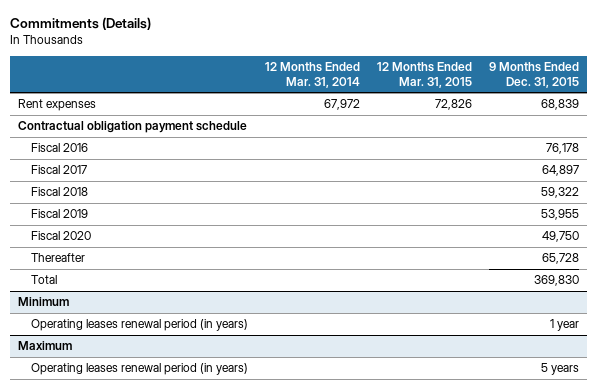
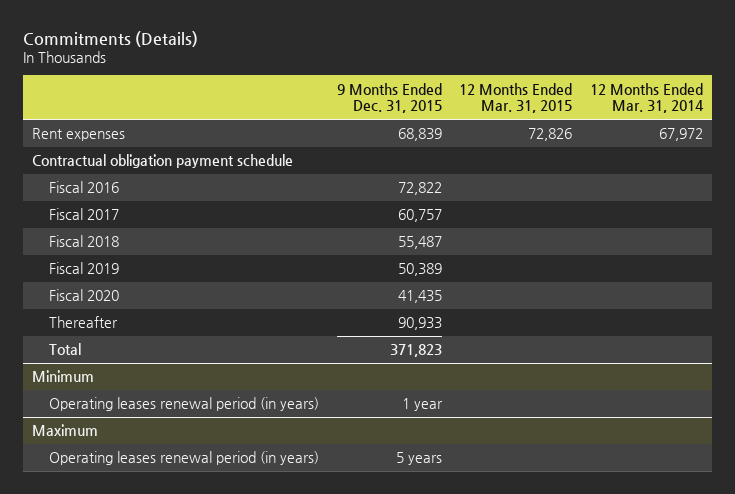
[545,143,579,155] 76,178 -> [397,182,442,196] 72,822
[541,165,579,177] 64,897 -> [397,209,442,223] 60,757
[540,187,579,199] 59,322 -> [397,236,442,250] 55,487
[540,209,579,221] 53,955 -> [397,263,442,277] 50,389
[541,231,579,243] 49,750 -> [397,290,442,304] 41,435
[541,253,579,265] 65,728 -> [397,317,442,331] 90,933
[533,275,579,287] 369,830 -> [389,344,442,358] 371,823

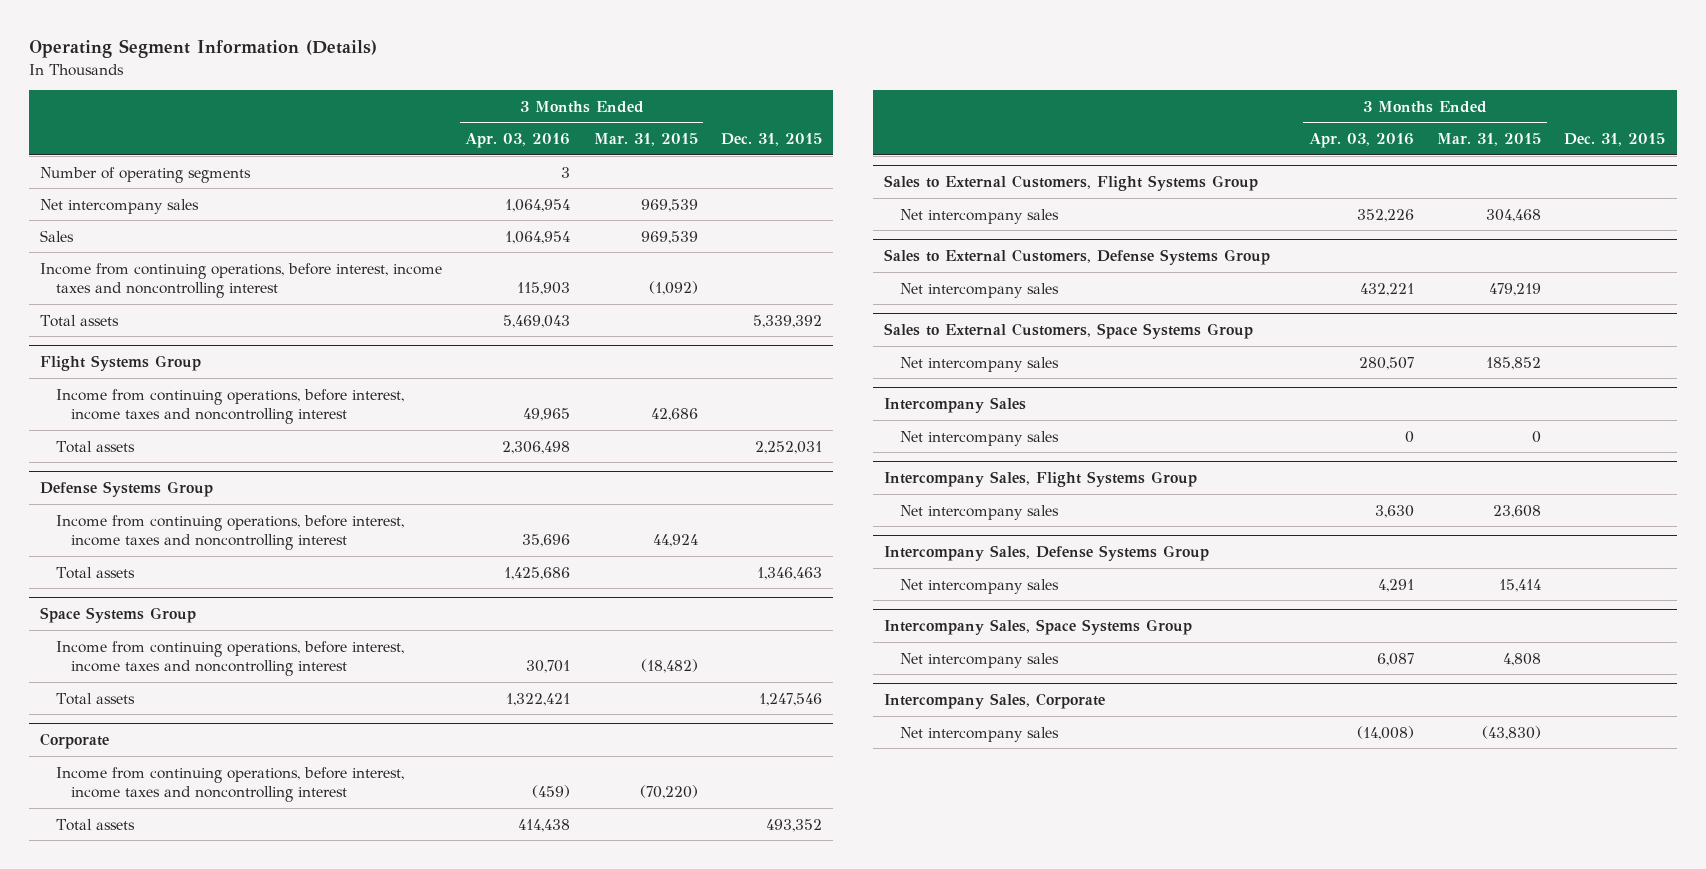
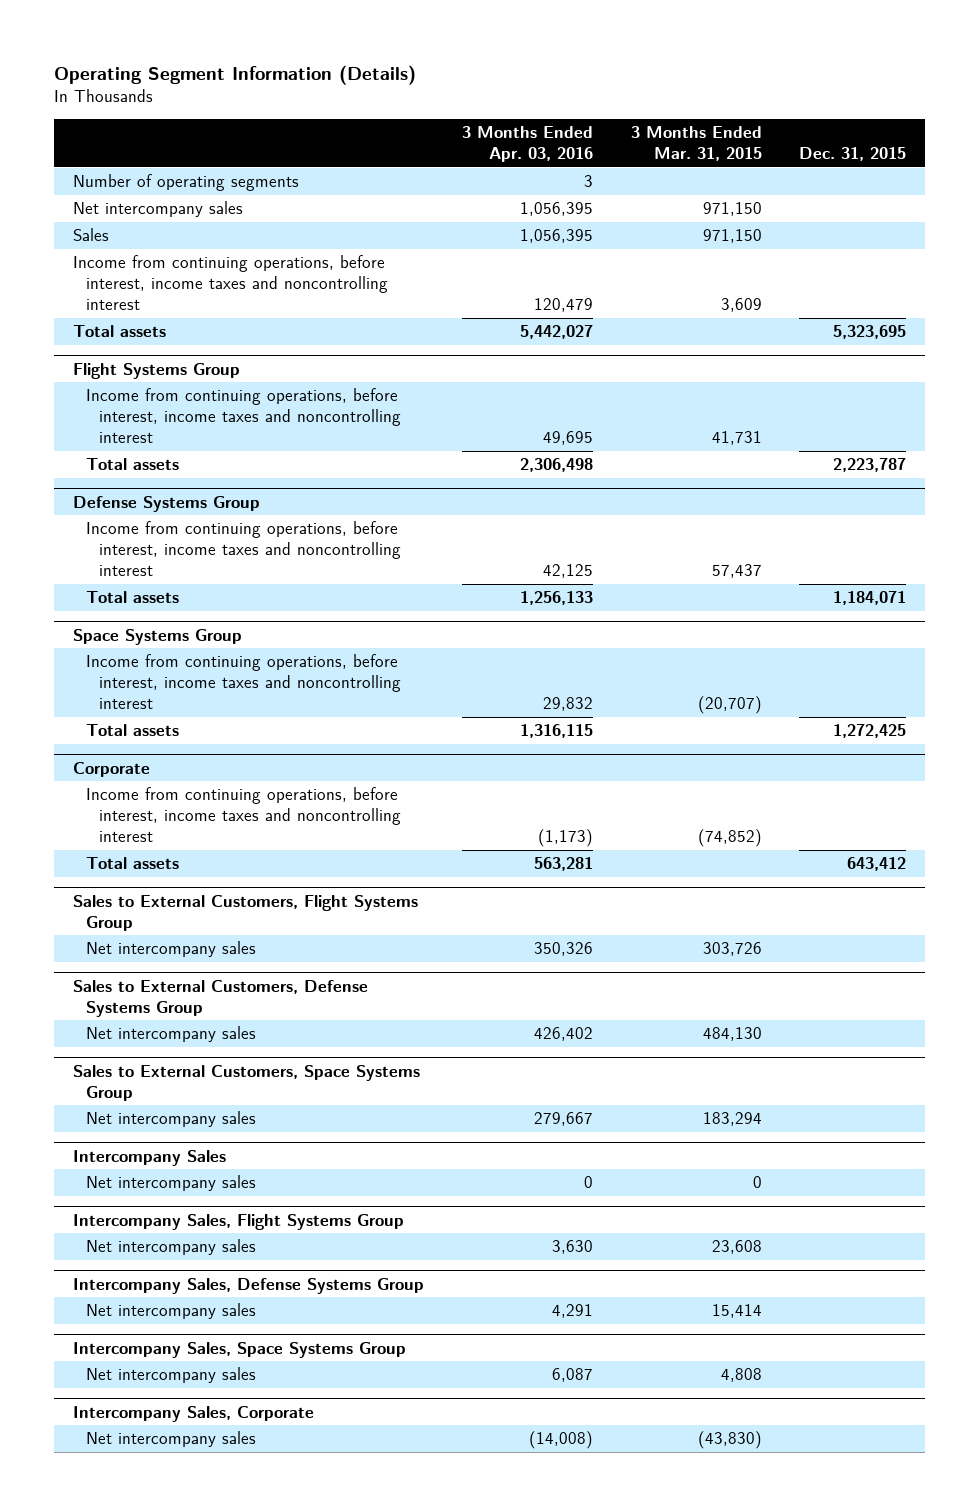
[505,198,571,212] 1,064,954 -> [519,202,593,217] 1,056,395
[640,198,698,212] 969,539 -> [702,202,762,217] 971,150
[505,230,571,244] 1,064,954 -> [519,229,593,244] 1,056,395
[640,230,698,244] 969,539 -> [702,229,762,244] 971,150
[517,282,571,296] 115,903 -> [533,297,593,312] 120,479
[648,281,698,296] (1,092) -> [720,297,762,312] 3,609
[503,314,571,328] 5,469,043 -> [519,325,593,340] 5,442,027
[752,314,822,328] 5,339,392 -> [833,325,907,340] 5,323,695
[523,408,571,422] 49,965 -> [542,430,593,445] 49,695
[650,408,698,422] 42,686 -> [711,430,762,445] 41,731
[754,440,822,454] 2,252,031 -> [833,458,907,473] 2,223,787
[522,534,571,548] 35,696 -> [542,563,593,578] 42,125
[652,534,698,548] 44,924 -> [711,563,762,578] 57,437
[504,566,571,580] 1,425,686 -> [519,591,593,606] 1,256,133
[756,566,822,580] 1,346,463 -> [833,591,907,606] 1,184,071
[526,660,571,674] 30,701 -> [542,696,593,711] 29,832
[640,659,698,674] (18,482) -> [697,695,762,714] (20,707)
[506,692,571,706] 1,322,421 -> [519,724,593,739] 1,316,115
[758,692,822,706] 1,247,546 -> [833,724,907,739] 1,272,425
[532,785,571,799] (459) -> [537,828,593,847] (1,173)
[639,785,698,800] (70,220) -> [697,828,762,847] (74,852)
[518,818,571,832] 414,438 -> [533,857,593,872] 563,281
[765,818,822,832] 493,352 -> [847,857,907,872] 643,412
[1357,208,1415,222] 352,226 -> [533,942,593,957] 350,326
[1486,208,1542,222] 304,468 -> [702,942,762,957] 303,726
[1360,282,1415,296] 432,221 -> [533,1027,593,1042] 426,402
[1489,282,1542,296] 479,219 -> [702,1027,762,1042] 484,130
[1359,356,1415,370] 280,507 -> [533,1112,593,1127] 279,667
[1486,356,1542,370] 185,852 -> [702,1112,762,1127] 183,294

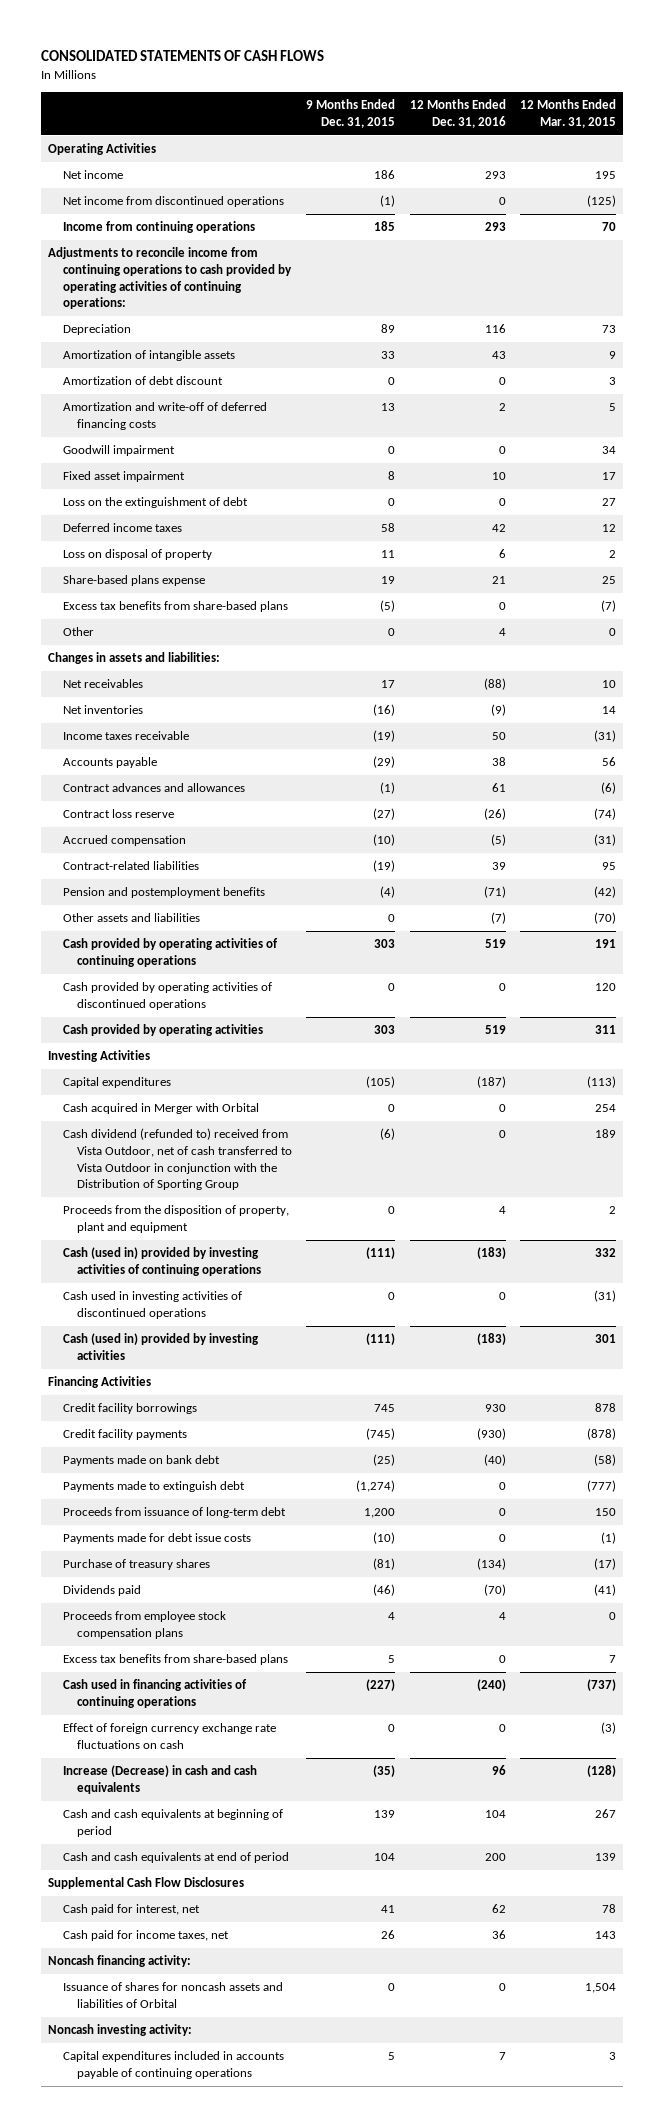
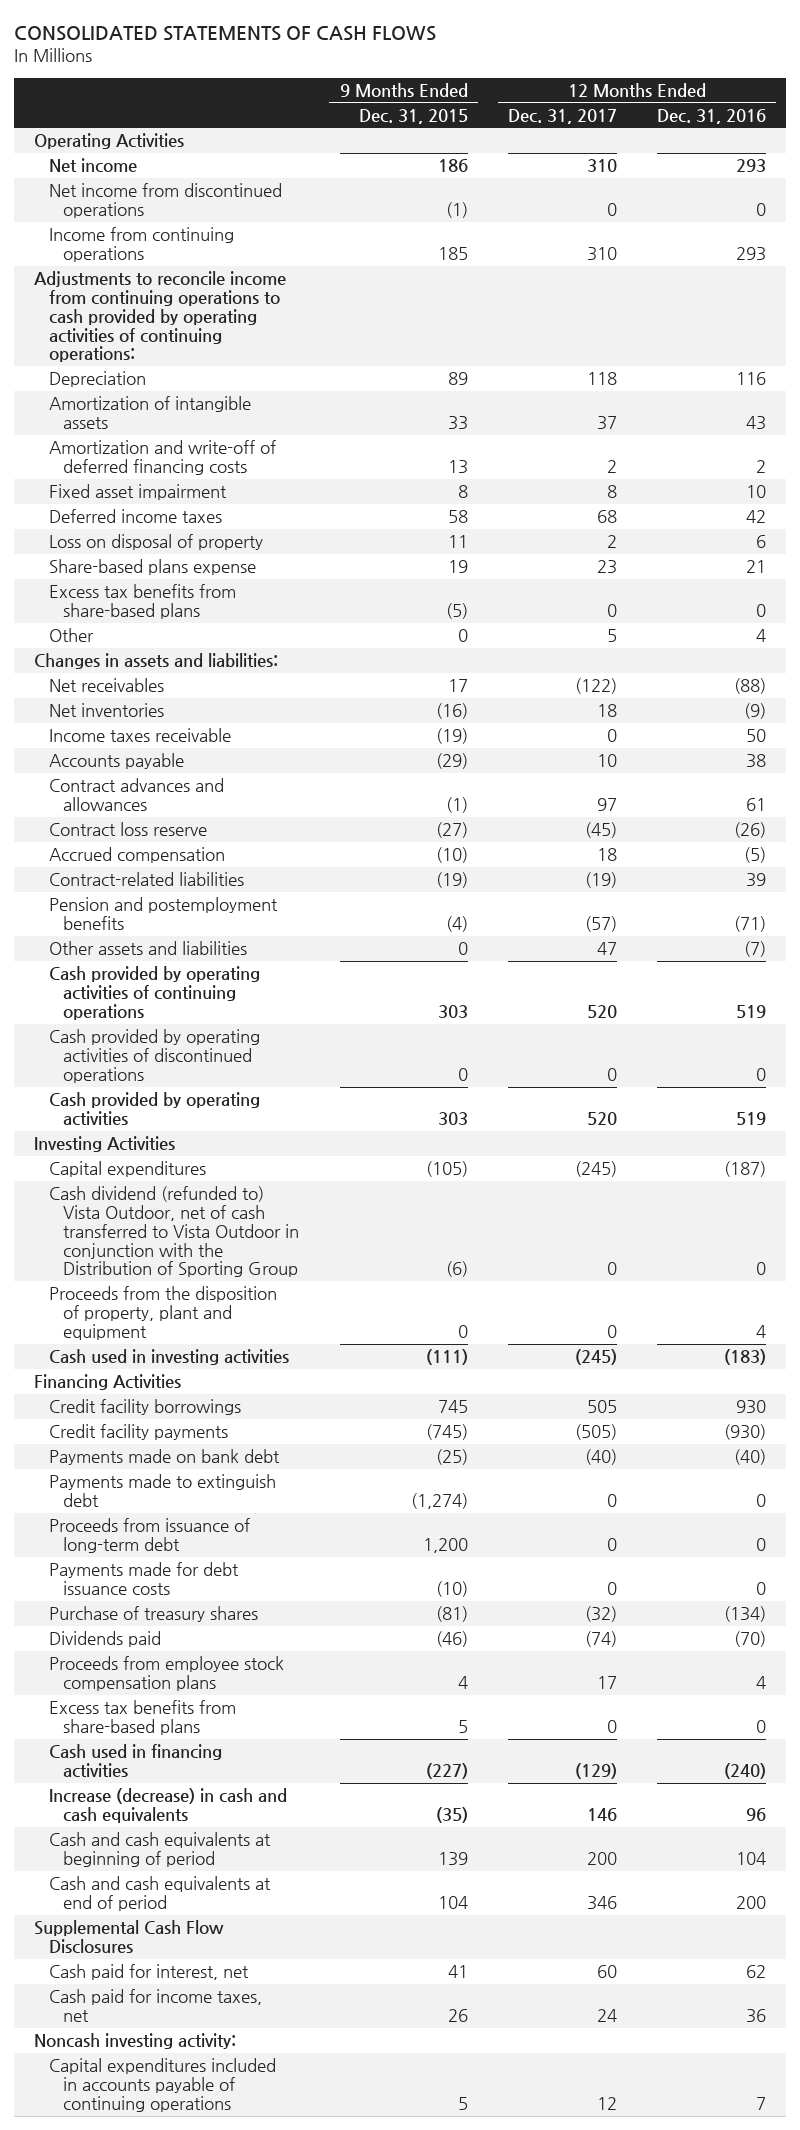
[519,99,616,128] 12 Months Ended Mar. 31, 2015 -> none
none -> [507,108,617,124] Dec. 31, 2017
[62,376,223,386] Amortization of debt discount -> none
[62,445,175,457] Goodwill impairment -> none
[62,497,248,509] Loss on the extinguishment of debt -> none
[62,1103,259,1115] Cash acquired in Merger with Orbital -> none
[62,1128,293,1191] Cash dividend (refunded to) received from Vista Outdoor, net of cash transferred to Vista Outdoor in conjunction with the Distribution of Sporting Group -> [48,1186,300,1278] Cash dividend (refunded to) Vista Outdoor, net of cash transferred to Vista Outdoor in conjunction with the Distribution of Sporting Group
[62,1247,262,1276] Cash (used in) provided by investing activities of continuing operations -> none
[62,1291,242,1319] Cash used in investing activities of discontinued operations -> none
[62,1333,259,1360] Cash (used in) provided by investing activities -> [48,1349,289,1366] Cash used in investing activities
[62,1533,251,1545] Payments made for debt issue costs -> [48,1562,239,1596] Payments made for debt issuance costs
[62,1723,276,1749] Effect of foreign currency exchange rate fluctuations on cash -> none
[62,1679,247,1708] Cash used in financing activities of continuing operations -> [48,1744,222,1779] Cash used in financing activities
[62,1765,257,1794] Increase (Decrease) in cash and cash equivalents -> [48,1788,287,1824] Increase (decrease) in cash and cash equivalents
[48,1955,192,1968] Noncash financing activity: -> none
[62,1982,283,2008] Issuance of shares for noncash assets and liabilities of Orbital -> none

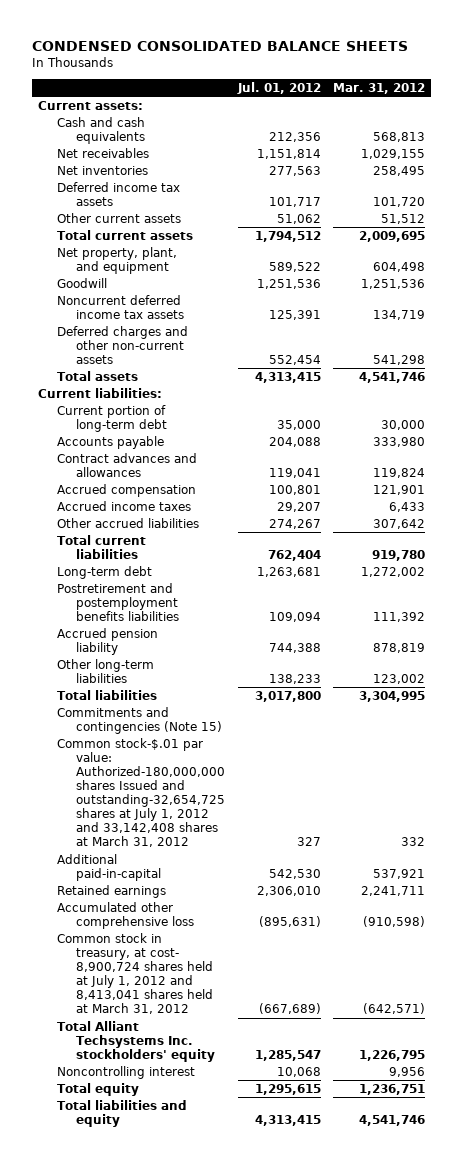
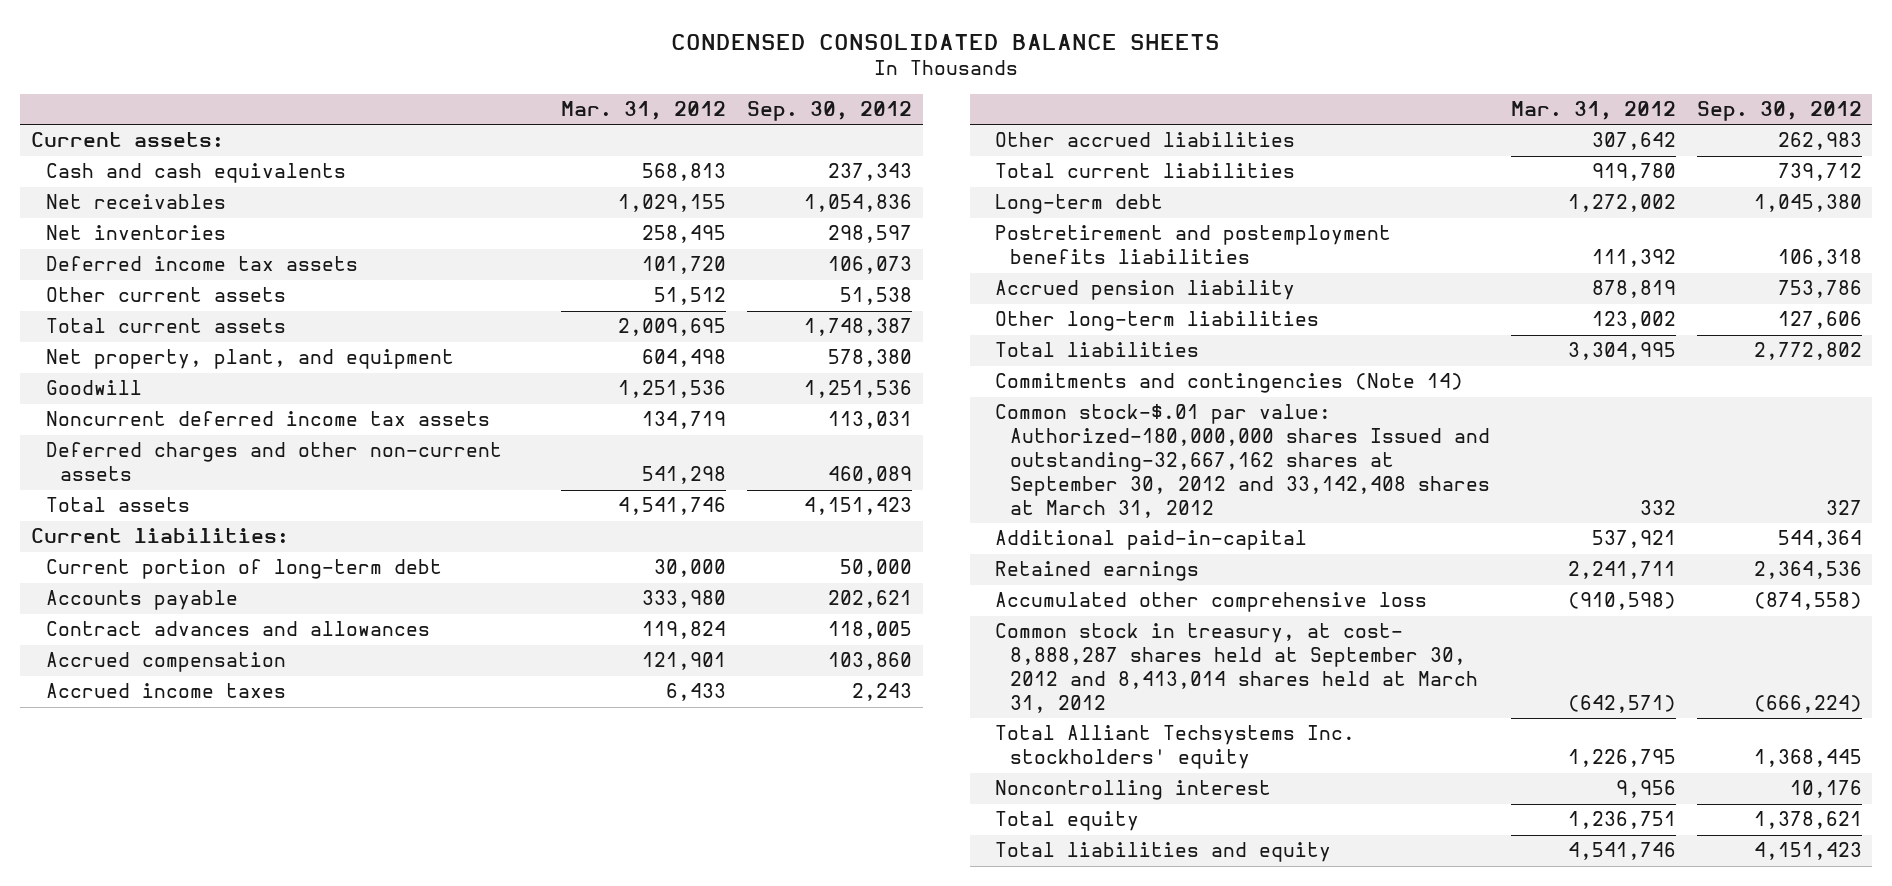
[236,81,321,94] Jul. 01, 2012 -> none
none -> [747,101,913,122] Sep. 30, 2012
[57,707,223,735] Commitments and contingencies (Note 15) -> [995,373,1464,394] Commitments and contingencies (Note 14)
[57,738,226,848] Common stock-$.01 par value: Authorized-180,000,000 shares Issued and outstanding-32,654,725 shares at July 1, 2012 and 33,142,408 shares at March 31, 2012 -> [995,404,1490,519] Common stock-$.01 par value: Authorized-180,000,000 shares Issued and outstanding-32,667,162 shares at September 30, 2012 and 33,142,408 shares at March 31, 2012
[57,933,214,1015] Common stock in treasury, at cost- 8,900,724 shares held at July 1, 2012 and 8,413,041 shares held at March 31, 2012 -> [995,623,1478,714] Common stock in treasury, at cost- 8,888,287 shares held at September 30, 2012 and 8,413,014 shares held at March 31, 2012

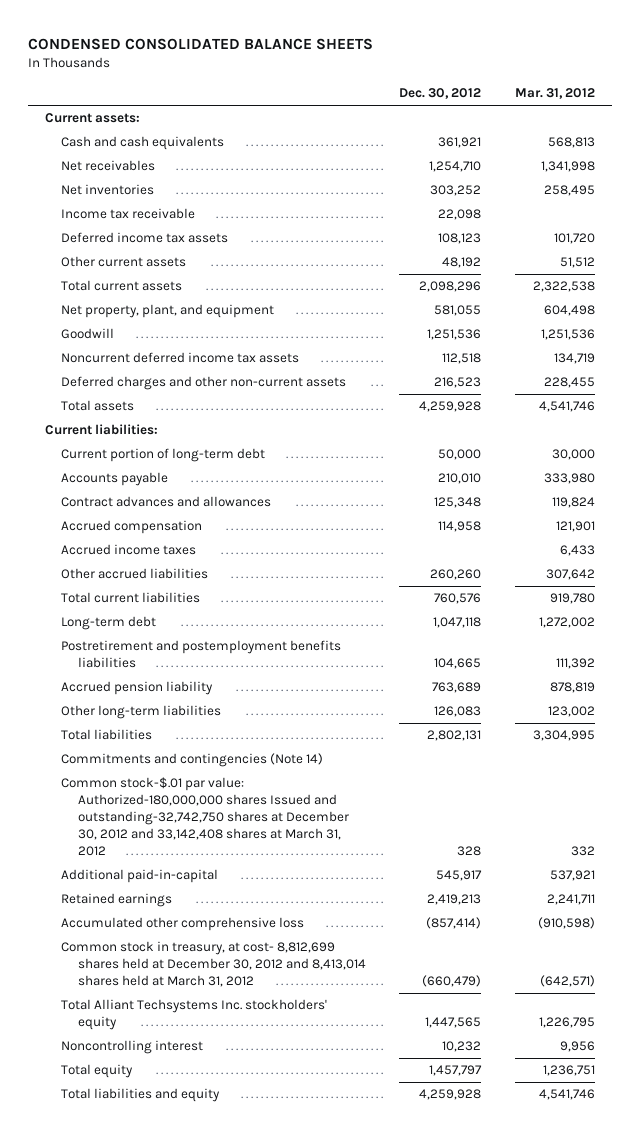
[747,101,913,122] Sep. 30, 2012 -> none
none -> [399,88,482,100] Dec. 30, 2012
[618,194,727,213] 1,029,155 -> [540,161,595,173] 1,341,998
none -> [61,208,196,220] Income tax receivable
[618,318,727,337] 2,009,695 -> [532,281,595,293] 2,322,538
[642,466,727,485] 541,298 -> [543,377,595,389] 228,455
[995,404,1490,519] Common stock-$.01 par value: Authorized-180,000,000 shares Issued and outstanding-32,667,162 shares at September 30, 2012 and 33,142,408 shares at March 31, 2012 -> [61,777,349,857] Common stock-$.01 par value: Authorized-180,000,000 shares Issued and outstanding-32,742,750 shares at December 30, 2012 and 33,142,408 shares at March 31, 2012
[995,623,1478,714] Common stock in treasury, at cost- 8,888,287 shares held at September 30, 2012 and 8,413,014 shares held at March 31, 2012 -> [61,941,366,988] Common stock in treasury, at cost- 8,812,699 shares held at December 30, 2012 and 8,413,014 shares held at March 31, 2012

